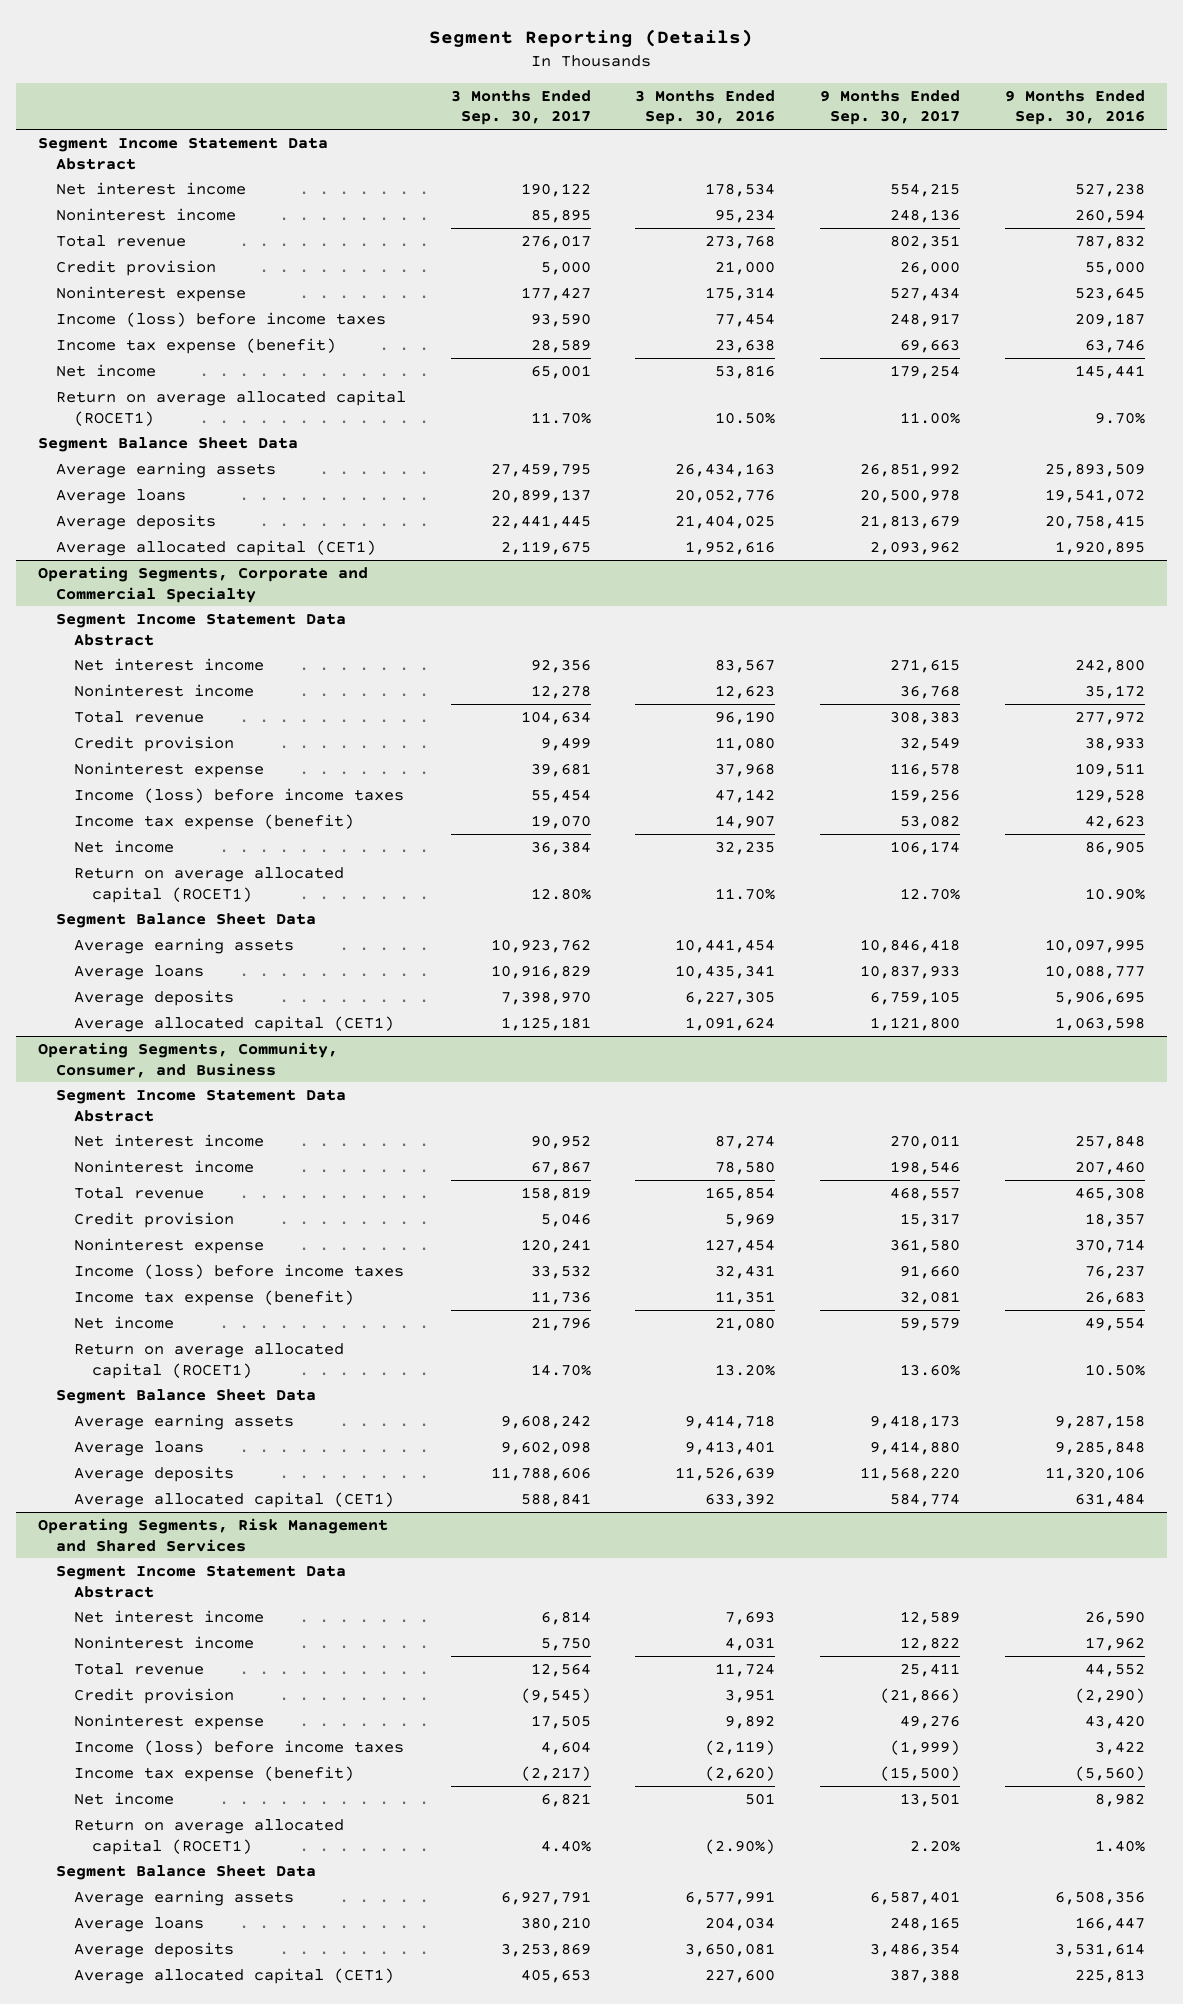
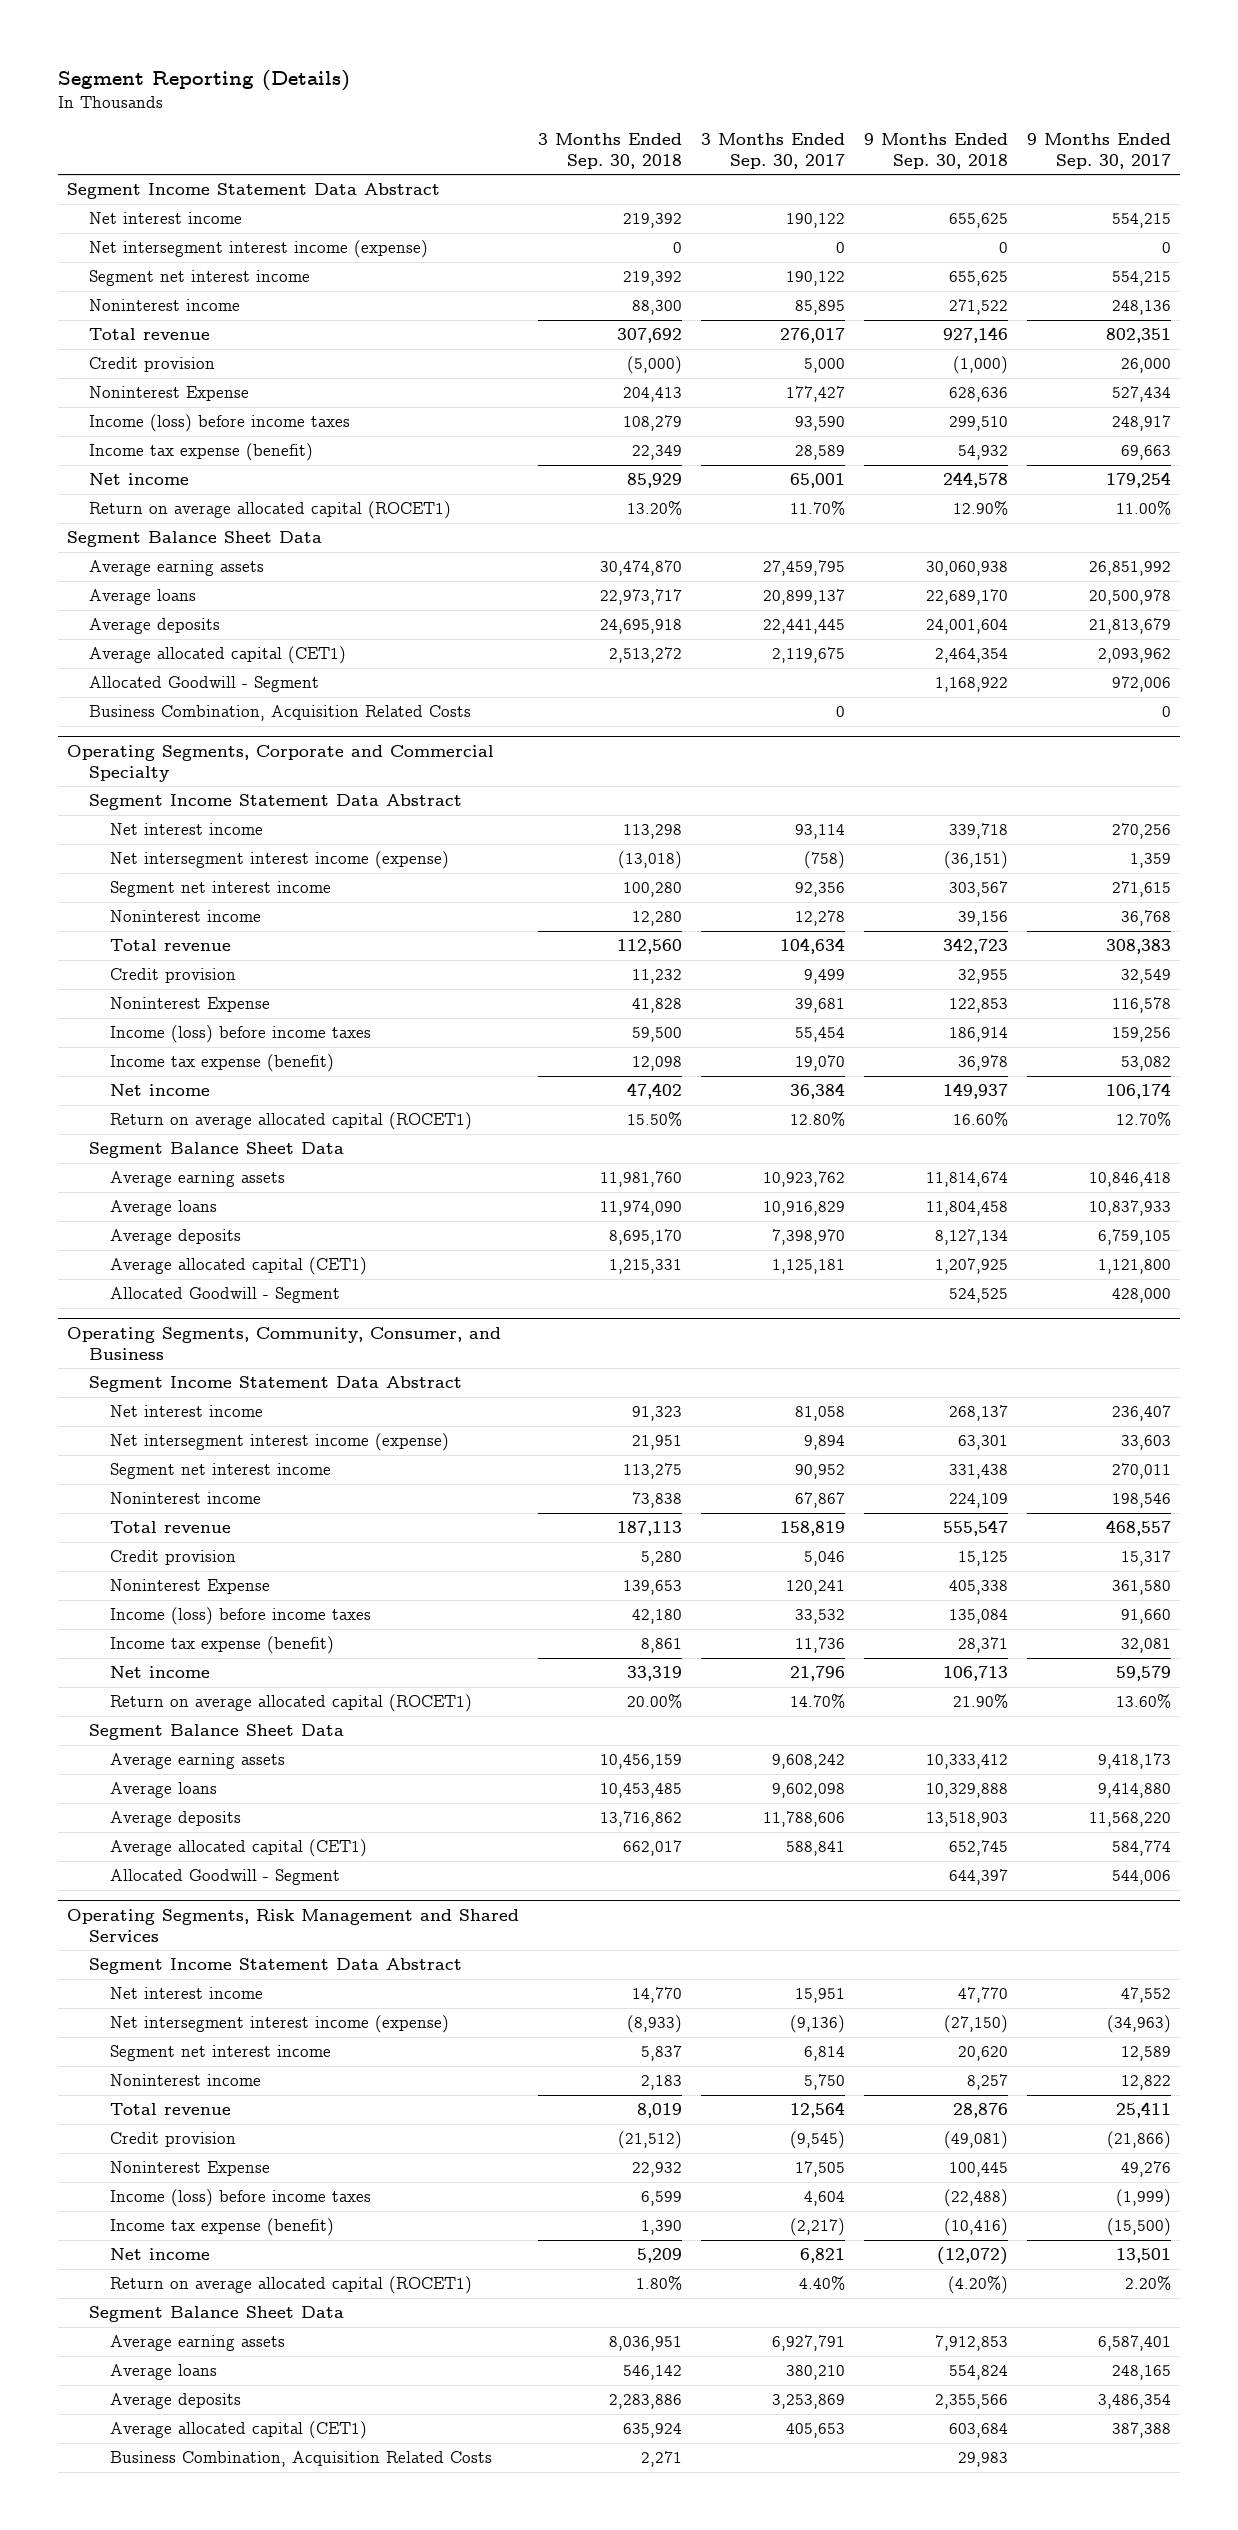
[635,89,776,126] 3 Months Ended Sep. 30, 2016 -> none
[1004,89,1145,126] 9 Months Ended Sep. 30, 2016 -> none
none -> [538,132,683,169] 3 Months Ended Sep. 30, 2018
none -> [863,132,1008,169] 9 Months Ended Sep. 30, 2018
none -> [88,240,428,259] Net intersegment interest income (expense)
none -> [88,270,310,287] Segment net interest income
[56,285,247,302] Noninterest expense -> [88,386,249,402] Noninterest Expense
none -> [88,676,319,693] Allocated Goodwill - Segment
none -> [88,705,471,722] Business Combination, Acquisition Related Costs
[530,658,591,673] 92,356 -> [795,824,846,840] 93,114
[889,658,960,673] 271,615 -> [1111,823,1171,840] 270,256
none -> [109,851,449,870] Net intersegment interest income (expense)
none -> [109,881,331,898] Segment net interest income
[74,761,265,778] Noninterest expense -> [109,997,270,1013] Noninterest Expense
none -> [109,1287,340,1304] Allocated Goodwill - Segment
[530,1134,591,1149] 90,952 -> [795,1406,846,1422] 81,058
[889,1134,960,1149] 270,011 -> [1111,1405,1171,1422] 236,407
none -> [109,1433,449,1452] Net intersegment interest income (expense)
none -> [109,1463,331,1480] Segment net interest income
[74,1237,265,1254] Noninterest expense -> [109,1579,270,1595] Noninterest Expense
none -> [109,1869,340,1886] Allocated Goodwill - Segment
[540,1610,591,1625] 6,814 -> [795,1988,846,2004] 15,951
[899,1610,960,1625] 12,589 -> [1120,1987,1171,2004] 47,552
none -> [109,2015,449,2034] Net intersegment interest income (expense)
none -> [109,2045,331,2062] Segment net interest income
[74,1713,265,1730] Noninterest expense -> [109,2161,270,2177] Noninterest Expense
none -> [109,2451,492,2468] Business Combination, Acquisition Related Costs

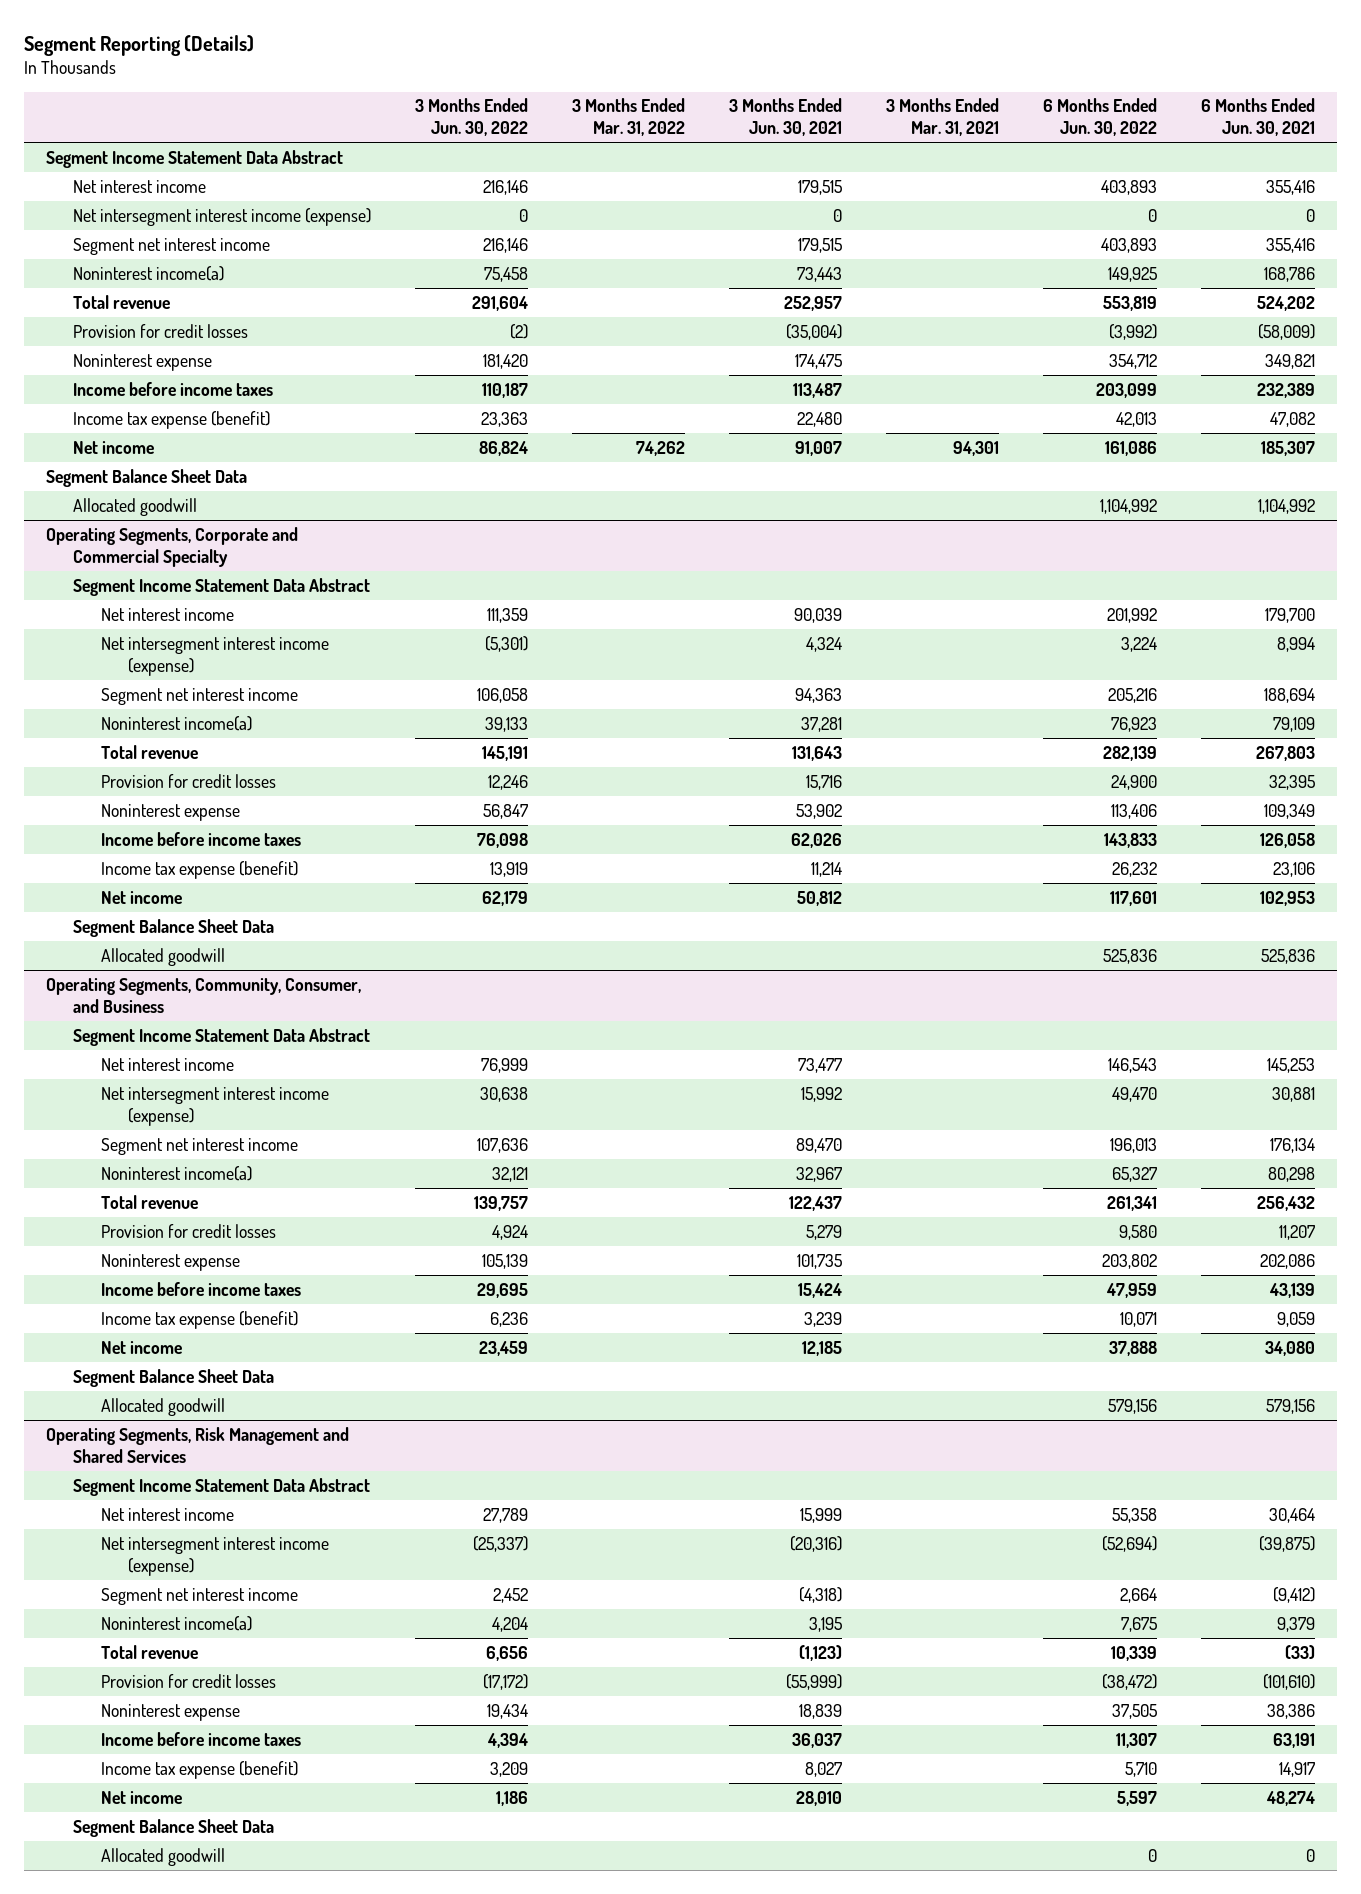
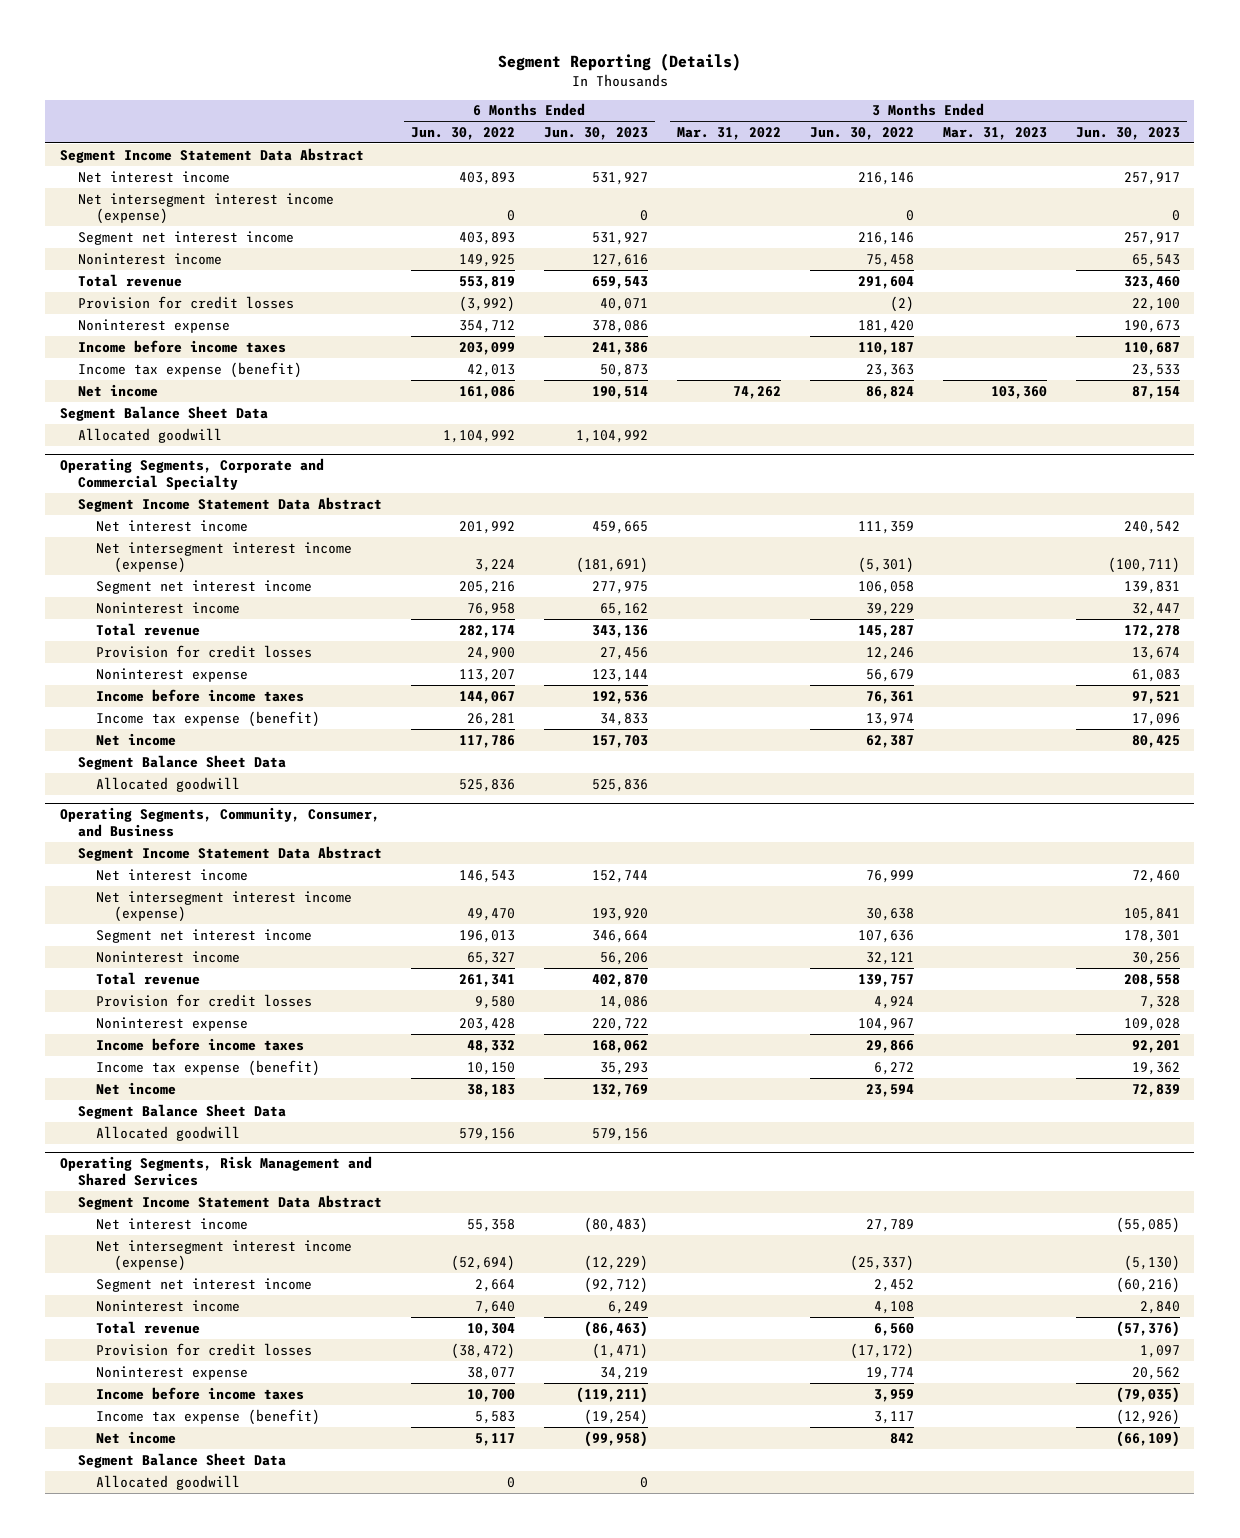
[729,98,843,137] 3 Months Ended Jun. 30, 2021 -> none
[885,98,999,137] 3 Months Ended Mar. 31, 2021 -> none
[1200,98,1315,137] 6 Months Ended Jun. 30, 2021 -> none
none -> [543,126,648,140] Jun. 30, 2023
none -> [942,126,1047,140] Mar. 31, 2023
none -> [1075,126,1180,140] Jun. 30, 2023
[73,265,225,281] Noninterest income(a) -> [77,252,222,265] Noninterest income
[100,715,252,731] Noninterest income(a) -> [95,601,240,614] Noninterest income
[485,716,529,732] 39,133 -> [865,602,914,616] 39,229
[1110,716,1157,732] 76,923 -> [466,602,515,616] 76,958
[482,745,529,761] 145,191 -> [857,624,914,638] 145,287
[1102,745,1157,761] 282,139 -> [458,624,515,638] 282,174
[483,803,529,819] 56,847 -> [865,668,914,682] 56,679
[1110,803,1157,819] 113,406 -> [458,668,515,682] 113,207
[477,832,529,848] 76,098 -> [865,690,914,704] 76,361
[1103,832,1157,848] 143,833 -> [458,690,515,704] 144,067
[490,861,529,877] 13,919 -> [865,712,914,726] 13,974
[1111,861,1157,877] 26,232 -> [466,712,515,726] 26,281
[482,890,529,906] 62,179 -> [865,734,914,748] 62,387
[1109,890,1157,906] 117,601 -> [458,734,515,748] 117,786
[100,1165,252,1181] Noninterest income(a) -> [95,950,240,963] Noninterest income
[482,1253,529,1269] 105,139 -> [857,1017,914,1031] 104,967
[1101,1253,1157,1269] 203,802 -> [458,1017,515,1031] 203,428
[477,1282,529,1298] 29,695 -> [865,1039,914,1053] 29,866
[1105,1282,1157,1298] 47,959 -> [466,1039,515,1053] 48,332
[490,1311,529,1327] 6,236 -> [873,1061,914,1075] 6,272
[1119,1311,1157,1327] 10,071 -> [466,1061,515,1075] 10,150
[479,1340,529,1356] 23,459 -> [865,1083,914,1097] 23,594
[1108,1340,1157,1356] 37,888 -> [466,1083,515,1097] 38,183
[100,1615,252,1631] Noninterest income(a) -> [95,1299,240,1312] Noninterest income
[492,1616,529,1632] 4,204 -> [873,1300,914,1314] 4,108
[1120,1616,1157,1632] 7,675 -> [474,1300,515,1314] 7,640
[486,1645,529,1661] 6,656 -> [873,1322,914,1336] 6,560
[1110,1645,1157,1661] 10,339 -> [466,1322,515,1336] 10,304
[487,1703,529,1719] 19,434 -> [865,1366,914,1380] 19,774
[1111,1703,1157,1719] 37,505 -> [466,1366,515,1380] 38,077
[487,1732,529,1748] 4,394 -> [873,1388,914,1402] 3,959
[1115,1732,1157,1748] 11,307 -> [466,1388,515,1402] 10,700
[490,1761,529,1777] 3,209 -> [873,1410,914,1424] 3,117
[1124,1761,1157,1777] 5,710 -> [474,1410,515,1424] 5,583
[496,1790,529,1806] 1,186 -> [889,1432,914,1444] 842
[1116,1790,1157,1806] 5,597 -> [474,1432,515,1446] 5,117

